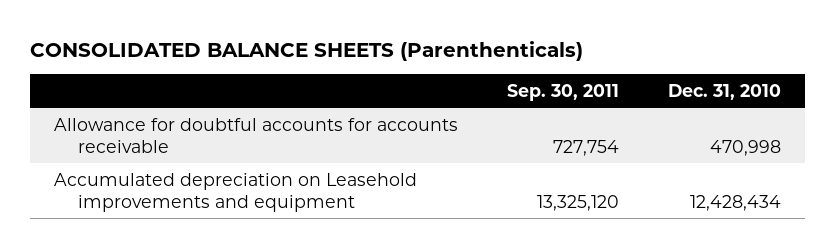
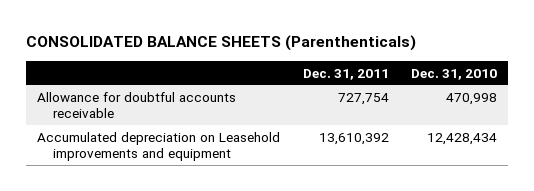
[507,83,620,101] Sep. 30, 2011 -> none
none -> [302,68,389,80] Dec. 31, 2011
[54,117,459,153] Allowance for doubtful accounts for accounts receivable -> [37,91,237,118] Allowance for doubtful accounts receivable

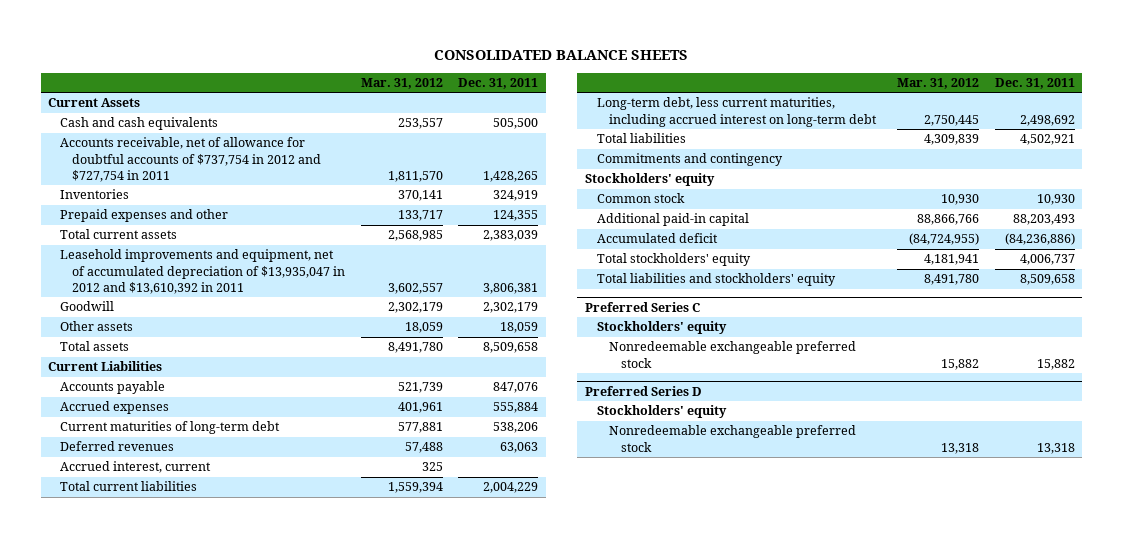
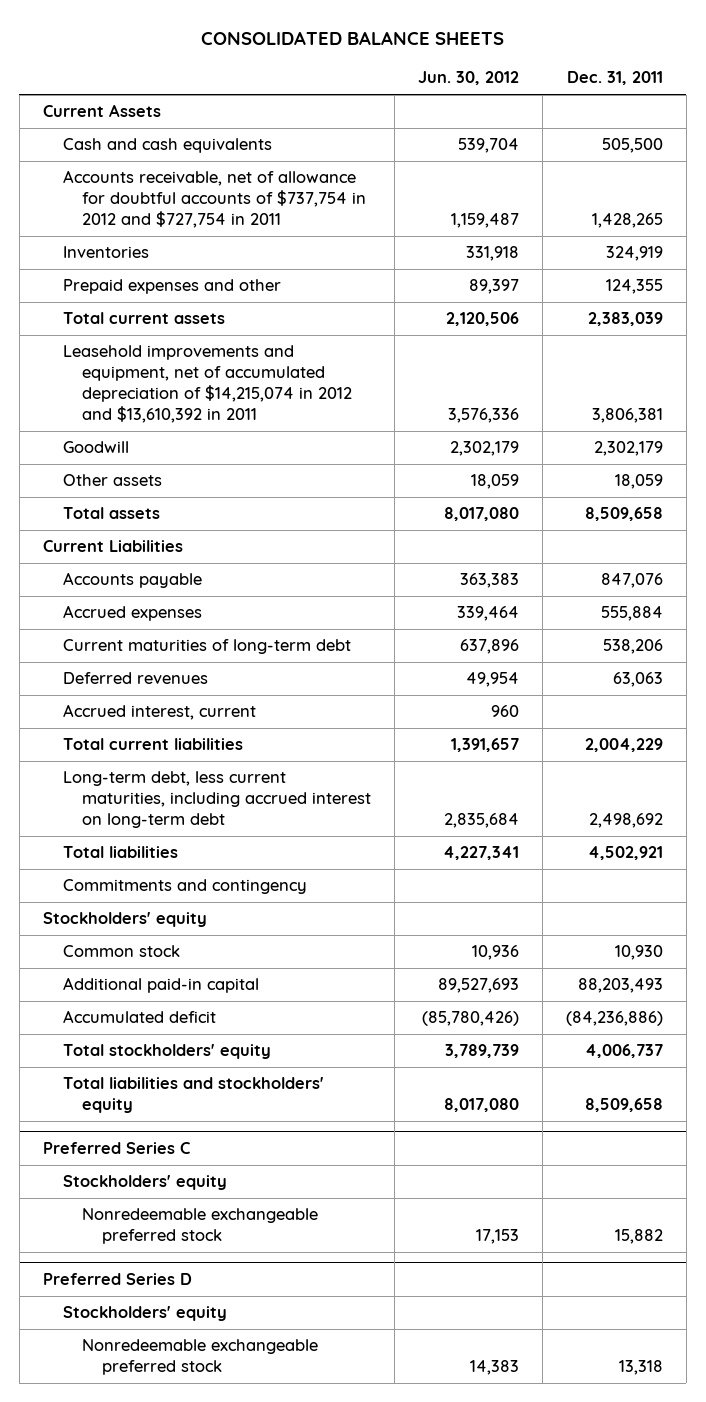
[360,78,443,90] Mar. 31, 2012 -> none
none -> [418,71,520,86] Jun. 30, 2012
[60,249,346,295] Leasehold improvements and equipment, net of accumulated depreciation of $13,935,047 in 2012 and $13,610,392 in 2011 -> [62,345,353,423] Leasehold improvements and equipment, net of accumulated depreciation of $14,215,074 in 2012 and $13,610,392 in 2011

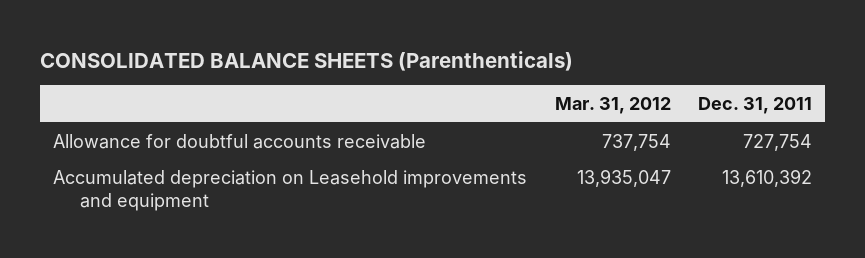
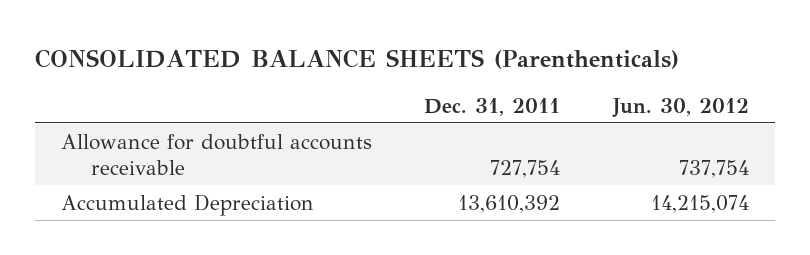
[554,97,671,115] Mar. 31, 2012 -> none
none -> [611,97,749,118] Jun. 30, 2012
[53,169,528,211] Accumulated depreciation on Leasehold improvements and equipment -> [61,193,315,216] Accumulated Depreciation

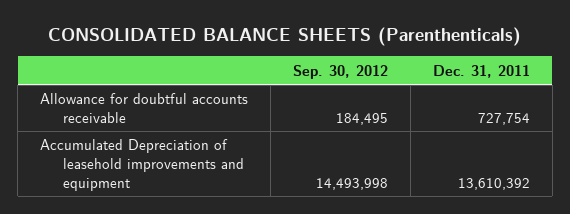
[611,97,749,118] Jun. 30, 2012 -> none
none -> [292,64,388,79] Sep. 30, 2012
[61,193,315,216] Accumulated Depreciation -> [40,139,244,191] Accumulated Depreciation of leasehold improvements and equipment

